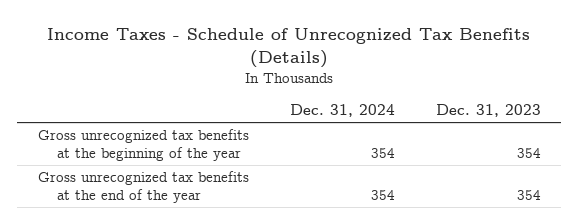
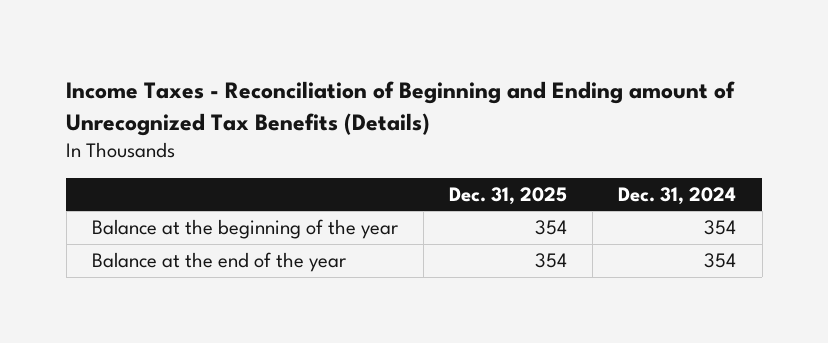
[47,28,531,68] Income Taxes - Schedule of Unrecognized Tax Benefits (Details) -> [66,80,736,136] Income Taxes - Reconciliation of Beginning and Ending amount of Unrecognized Tax Benefits (Details)
[435,103,541,117] Dec. 31, 2023 -> none
none -> [449,186,568,205] Dec. 31, 2025
[37,129,249,162] Gross unrecognized tax benefits at the beginning of the year -> [91,219,398,240] Balance at the beginning of the year
[37,171,249,204] Gross unrecognized tax benefits at the end of the year -> [91,252,346,273] Balance at the end of the year

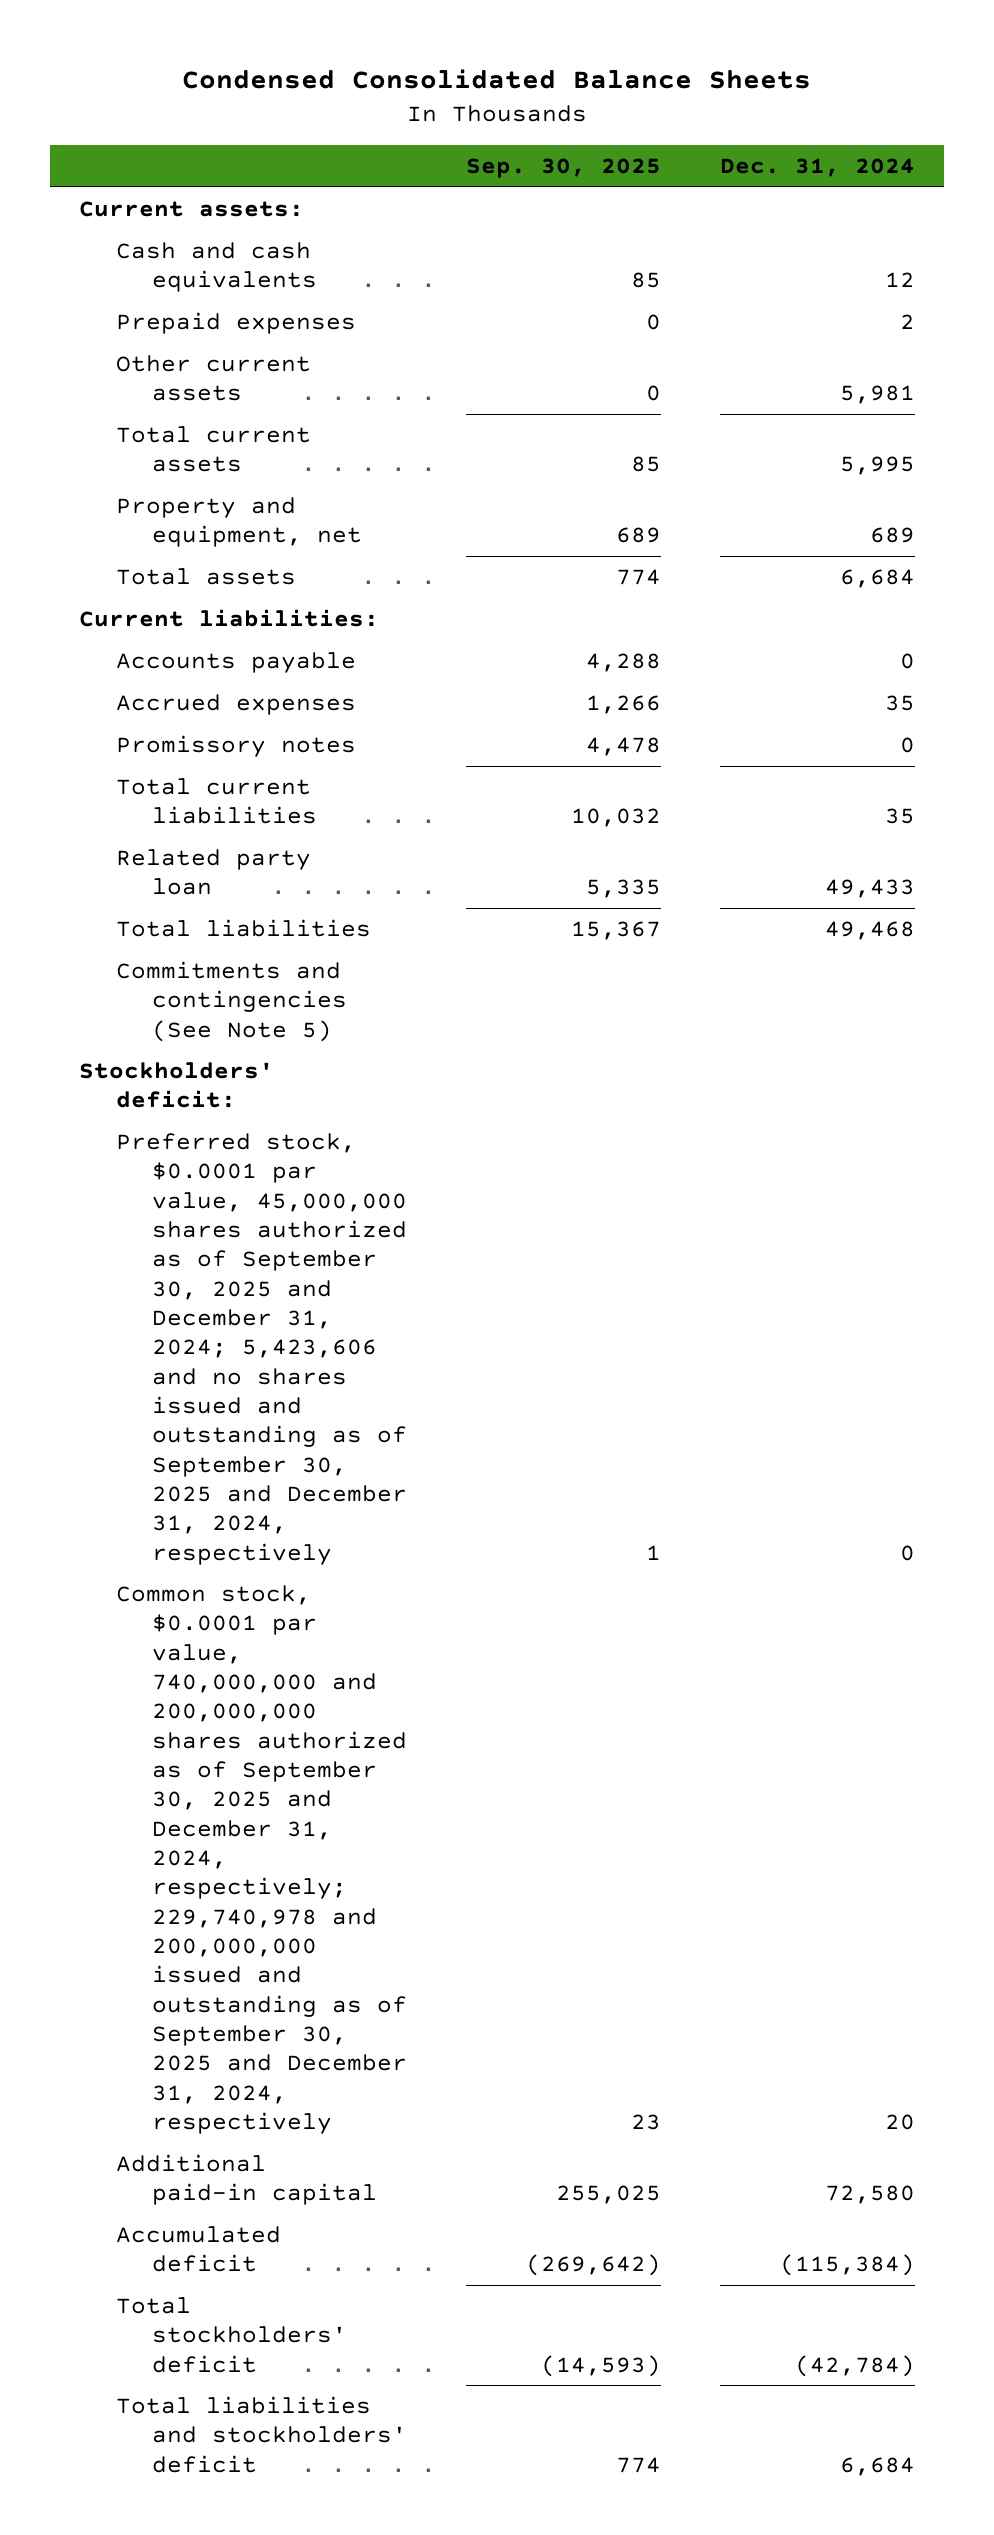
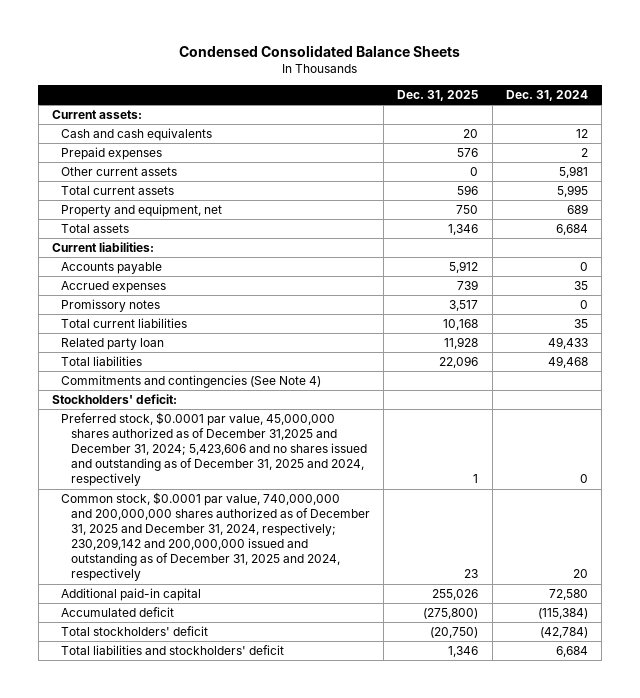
[465,157,661,178] Sep. 30, 2025 -> none
none -> [397,90,479,102] Dec. 31, 2025
[115,961,347,1042] Commitments and contingencies (See Note 5) -> [61,375,322,389] Commitments and contingencies (See Note 4)
[115,1133,407,1565] Preferred stock, $0.0001 par value, 45,000,000 shares authorized as of September 30, 2025 and December 31, 2024; 5,423,606 and no shares issued and outstanding as of September 30, 2025 and December 31, 2024, respectively -> [61,412,367,487] Preferred stock, $0.0001 par value, 45,000,000 shares authorized as of December 31,2025 and December 31, 2024; 5,423,606 and no shares issued and outstanding as of December 31, 2025 and 2024, respectively
[115,1585,407,2134] Common stock, $0.0001 par value, 740,000,000 and 200,000,000 shares authorized as of September 30, 2025 and December 31, 2024, respectively; 229,740,978 and 200,000,000 issued and outstanding as of September 30, 2025 and December 31, 2024, respectively -> [61,492,370,582] Common stock, $0.0001 par value, 740,000,000 and 200,000,000 shares authorized as of December 31, 2025 and December 31, 2024, respectively; 230,209,142 and 200,000,000 issued and outstanding as of December 31, 2025 and 2024, respectively

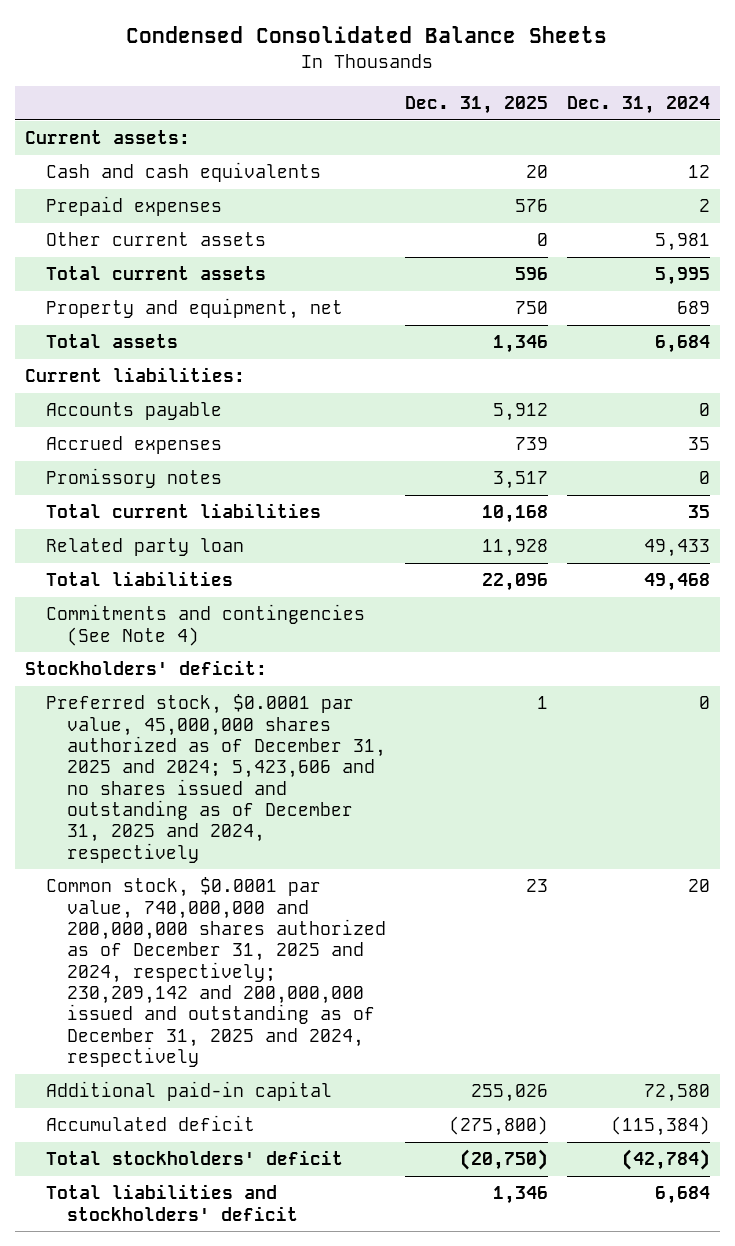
[61,412,367,487] Preferred stock, $0.0001 par value, 45,000,000 shares authorized as of December 31,2025 and December 31, 2024; 5,423,606 and no shares issued and outstanding as of December 31, 2025 and 2024, respectively -> [45,694,386,863] Preferred stock, $0.0001 par value, 45,000,000 shares authorized as of December 31, 2025 and 2024; 5,423,606 and no shares issued and outstanding as of December 31, 2025 and 2024, respectively
[61,492,370,582] Common stock, $0.0001 par value, 740,000,000 and 200,000,000 shares authorized as of December 31, 2025 and December 31, 2024, respectively; 230,209,142 and 200,000,000 issued and outstanding as of December 31, 2025 and 2024, respectively -> [45,877,386,1068] Common stock, $0.0001 par value, 740,000,000 and 200,000,000 shares authorized as of December 31, 2025 and 2024, respectively; 230,209,142 and 200,000,000 issued and outstanding as of December 31, 2025 and 2024, respectively

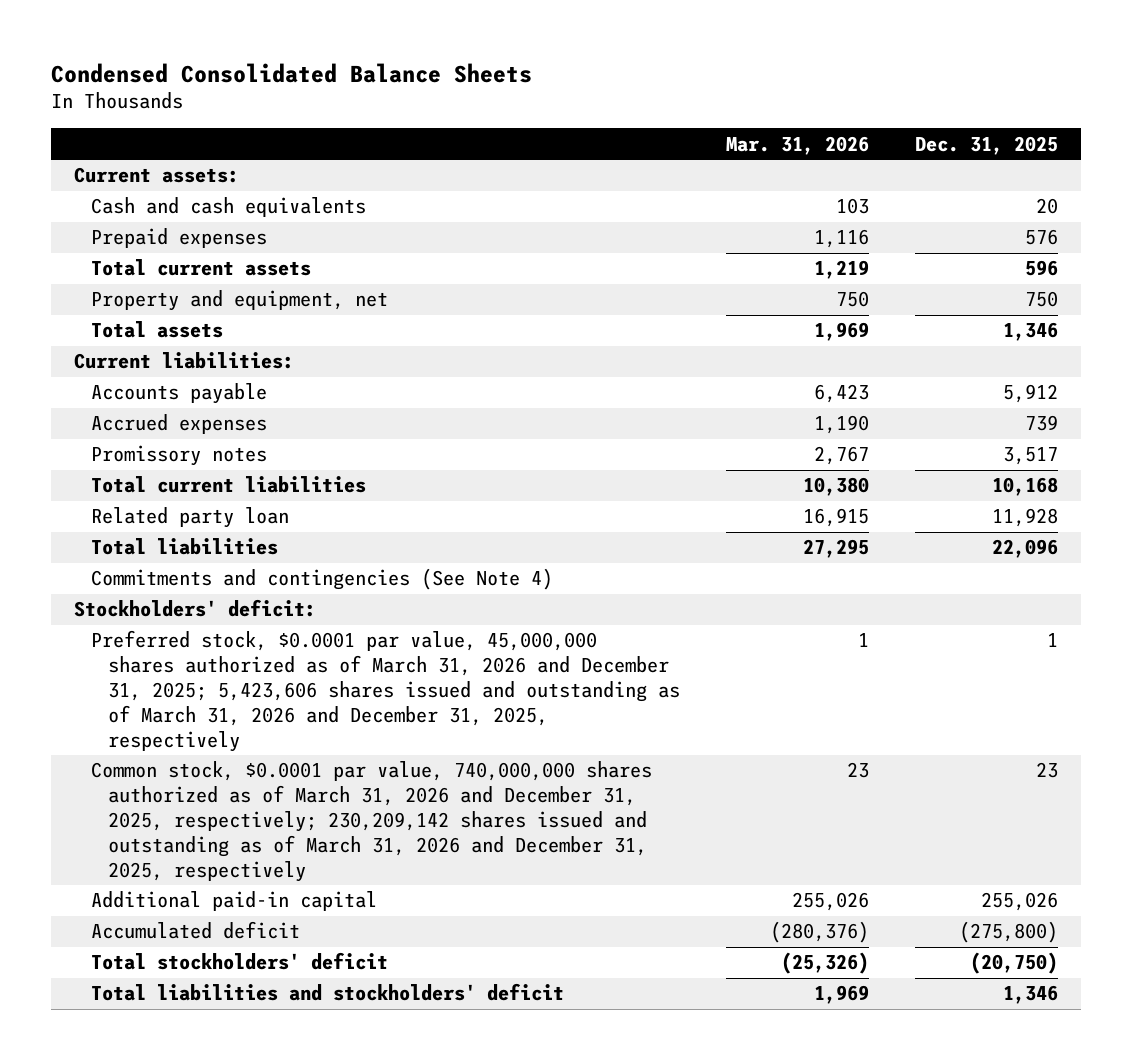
[567,96,711,115] Dec. 31, 2024 -> none
none -> [726,135,870,155] Mar. 31, 2026
[45,232,266,247] Other current assets -> none
[45,694,386,863] Preferred stock, $0.0001 par value, 45,000,000 shares authorized as of December 31, 2025 and 2024; 5,423,606 and no shares issued and outstanding as of December 31, 2025 and 2024, respectively -> [90,630,681,753] Preferred stock, $0.0001 par value, 45,000,000 shares authorized as of March 31, 2026 and December 31, 2025; 5,423,606 shares issued and outstanding as of March 31, 2026 and December 31, 2025, respectively
[45,877,386,1068] Common stock, $0.0001 par value, 740,000,000 and 200,000,000 shares authorized as of December 31, 2025 and 2024, respectively; 230,209,142 and 200,000,000 issued and outstanding as of December 31, 2025 and 2024, respectively -> [90,761,652,883] Common stock, $0.0001 par value, 740,000,000 shares authorized as of March 31, 2026 and December 31, 2025, respectively; 230,209,142 shares issued and outstanding as of March 31, 2026 and December 31, 2025, respectively

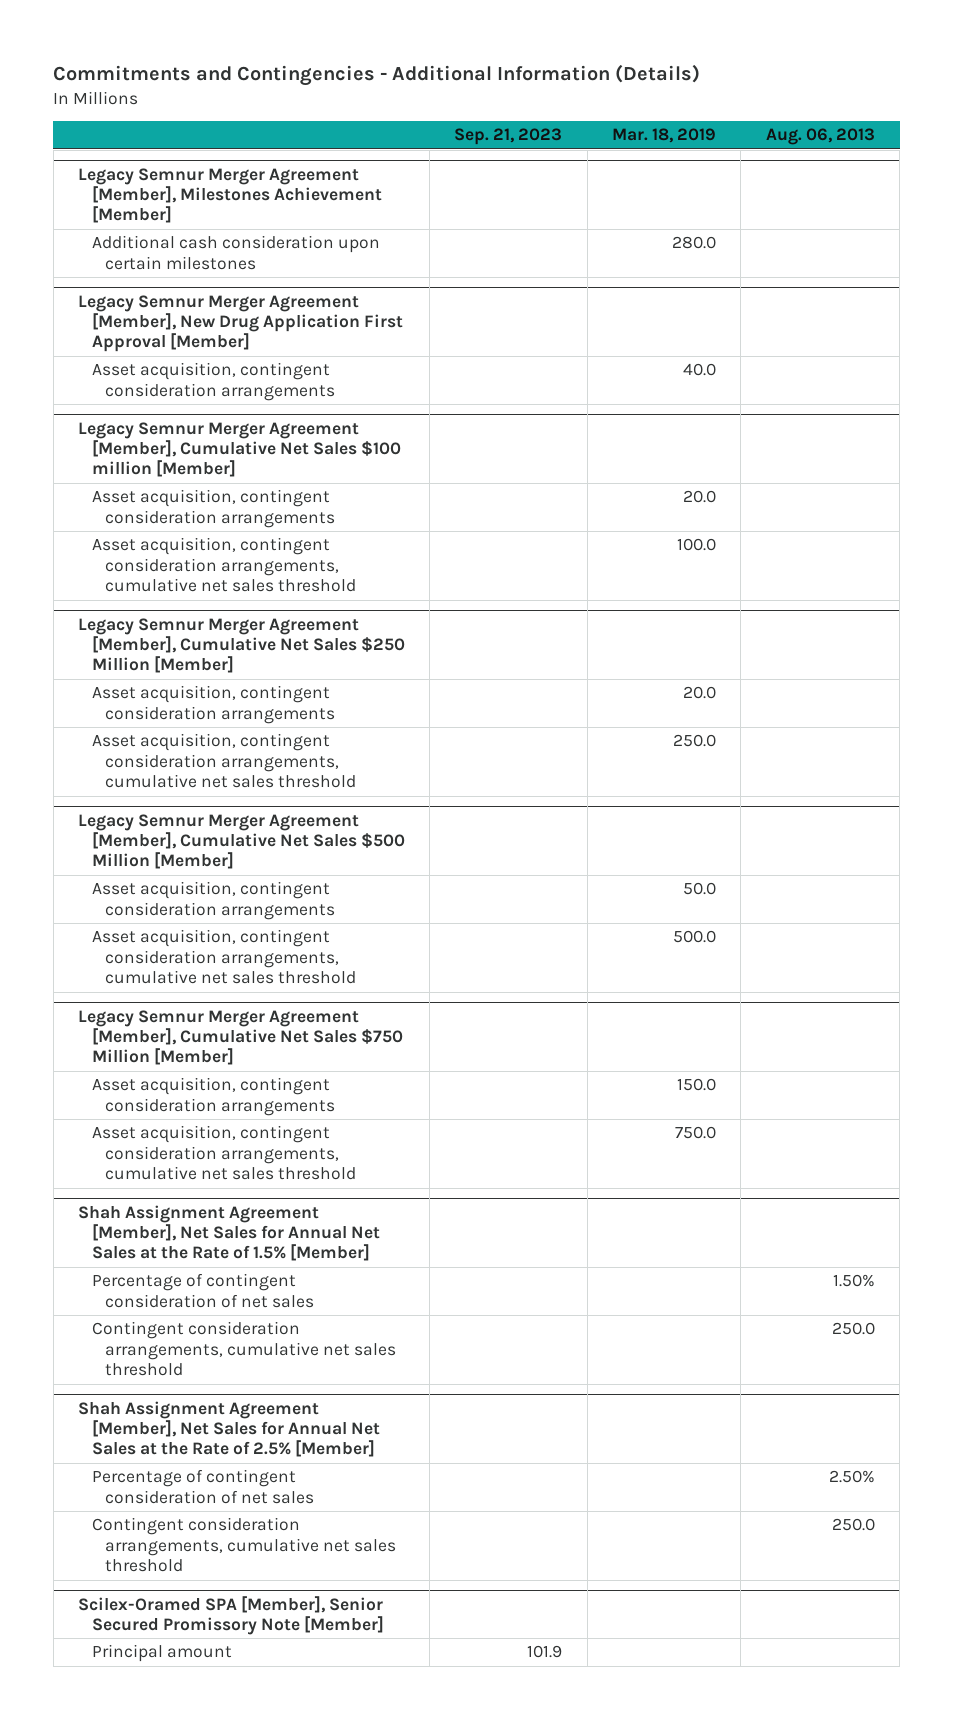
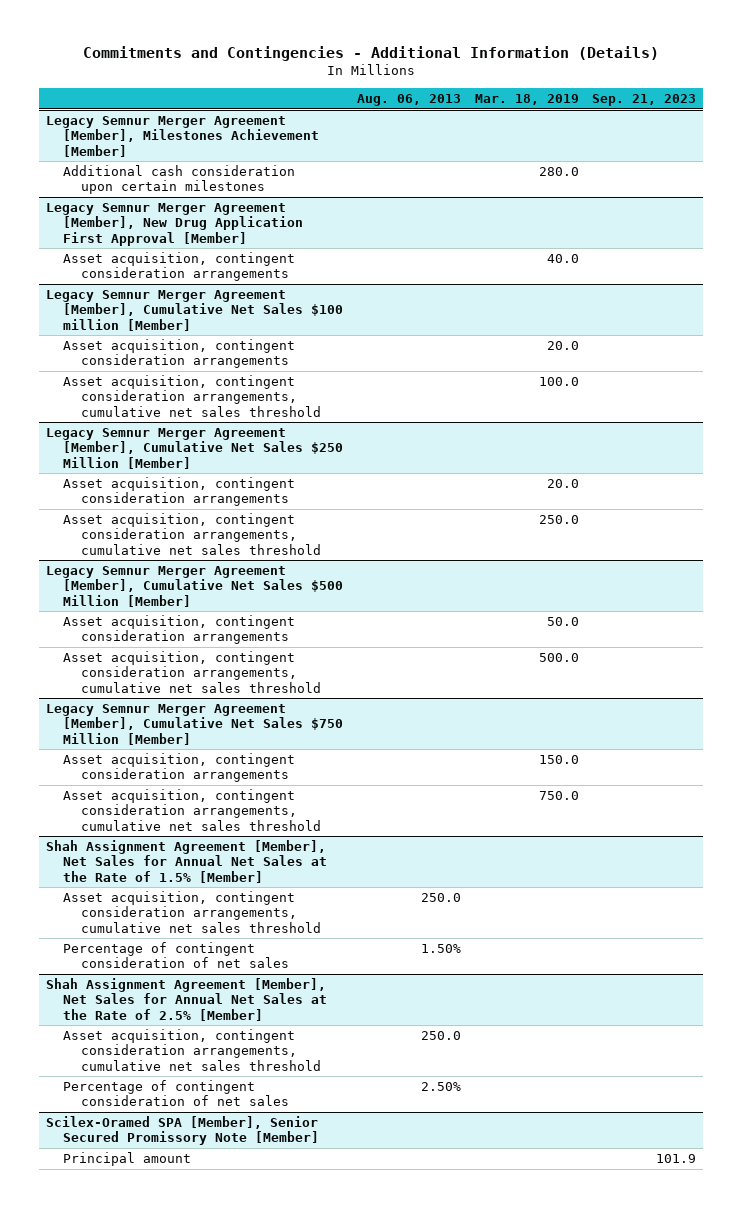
none -> [63,891,322,933] Asset acquisition, contingent consideration arrangements, cumulative net sales threshold
[91,1321,397,1376] Contingent consideration arrangements, cumulative net sales threshold -> none
none -> [63,1029,322,1071] Asset acquisition, contingent consideration arrangements, cumulative net sales threshold
[91,1517,397,1572] Contingent consideration arrangements, cumulative net sales threshold -> none

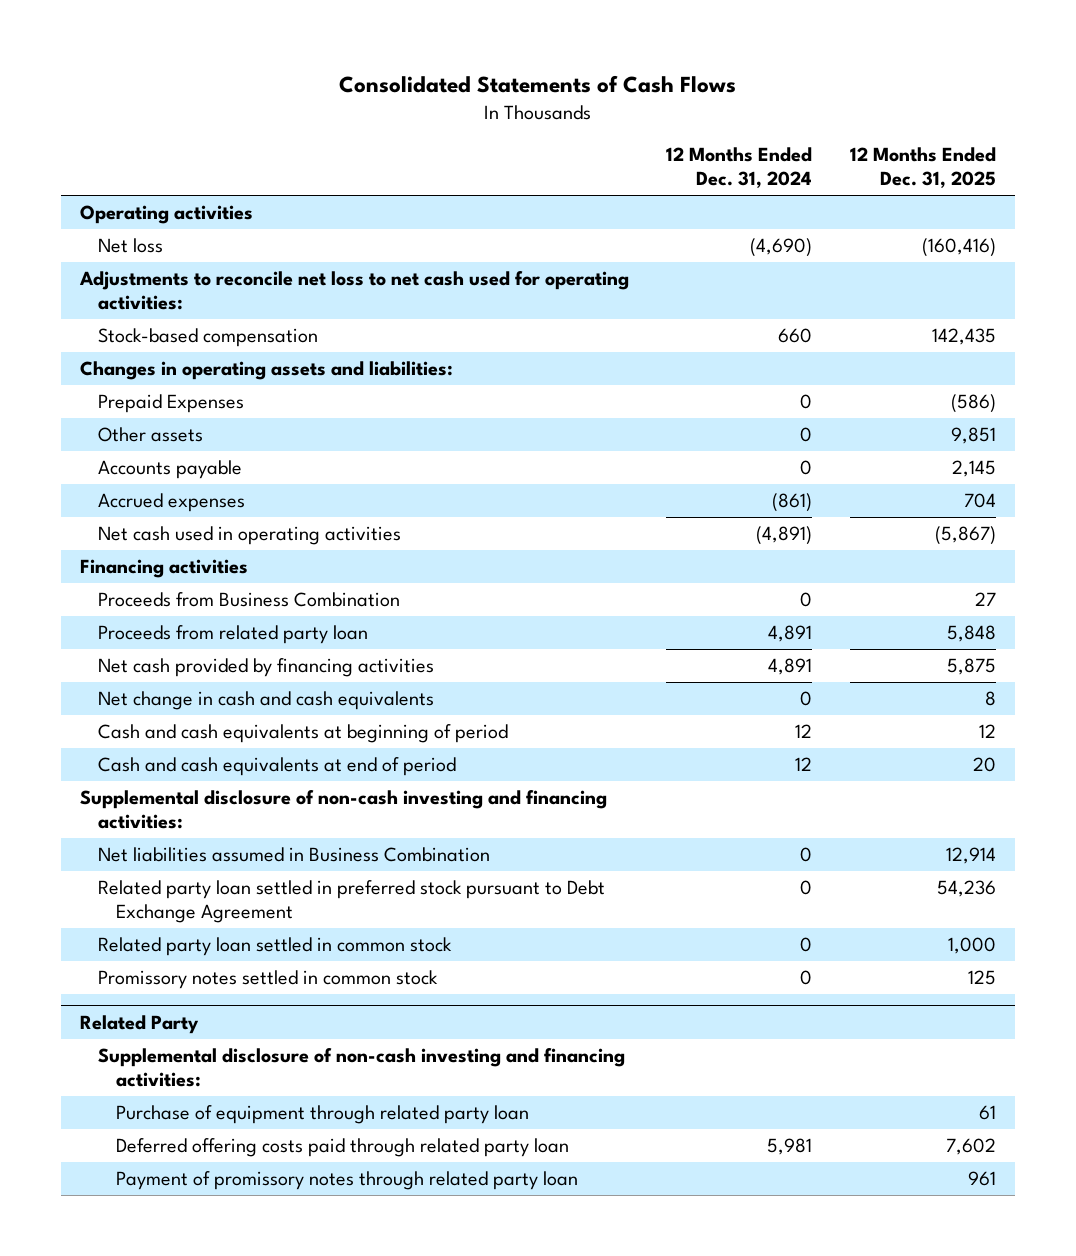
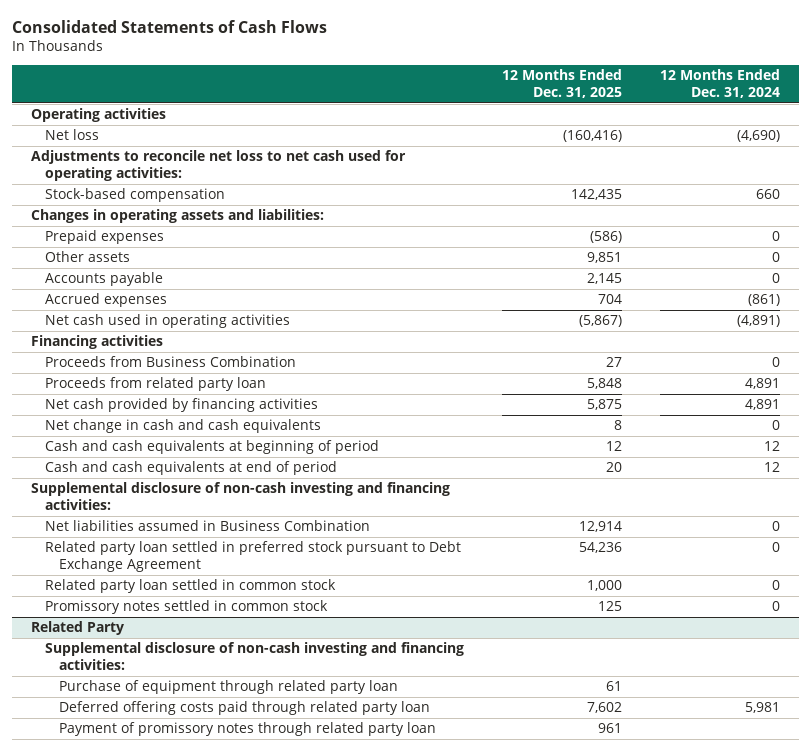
[97,393,244,413] Prepaid Expenses -> [45,230,165,245] Prepaid expenses

